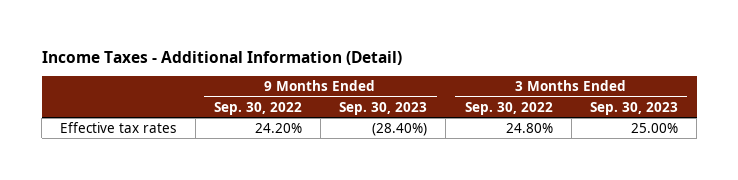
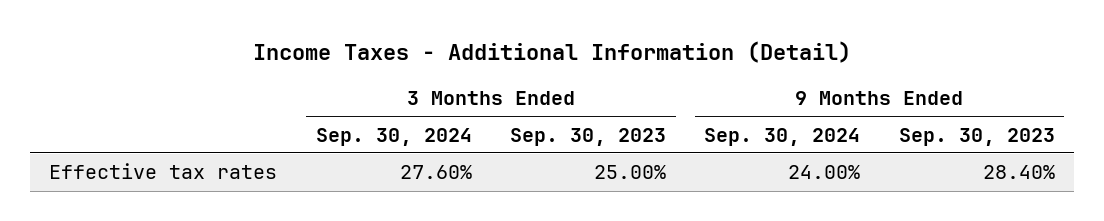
[213,101,302,115] Sep. 30, 2022 -> none
[464,101,553,115] Sep. 30, 2022 -> none
none -> [315,127,472,146] Sep. 30, 2024
none -> [704,127,861,146] Sep. 30, 2024
[372,123,428,137] (28.40%) -> [982,165,1055,180] 28.40%

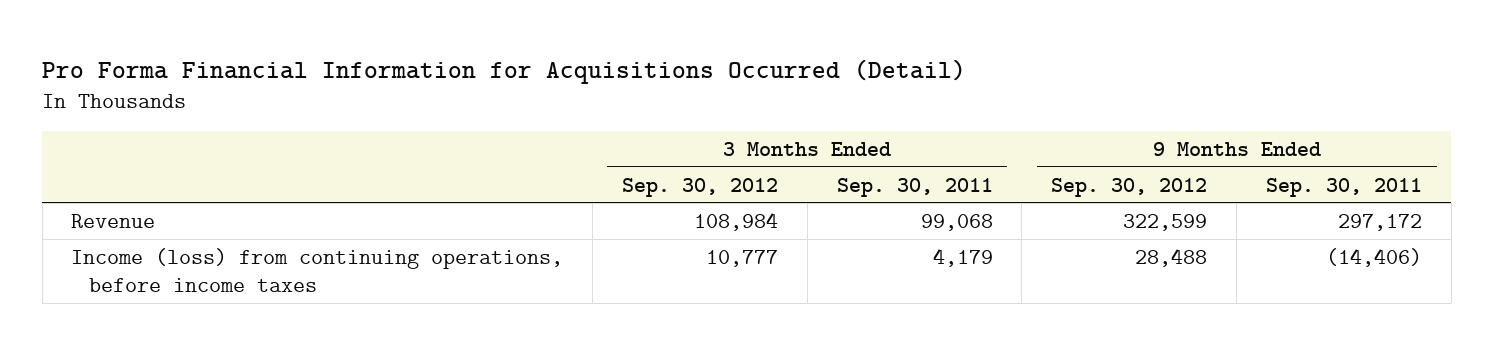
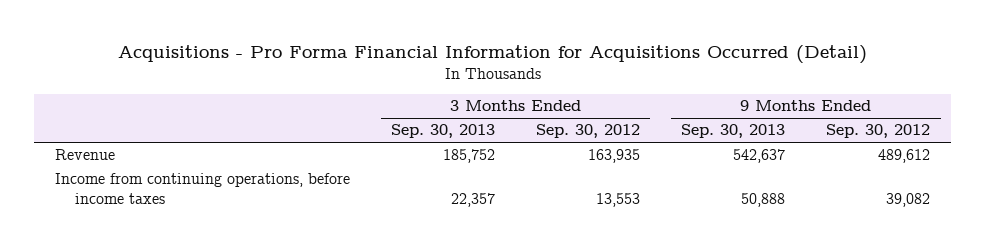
[42,58,967,84] Pro Forma Financial Information for Acquisitions Occurred (Detail) -> [117,45,867,65] Acquisitions - Pro Forma Financial Information for Acquisitions Occurred (Detail)
[836,177,993,197] Sep. 30, 2011 -> none
[1265,177,1422,197] Sep. 30, 2011 -> none
none -> [391,124,496,139] Sep. 30, 2013
none -> [681,124,786,139] Sep. 30, 2013
[694,211,779,231] 108,984 -> [588,149,641,164] 163,935
[1123,213,1208,231] 322,599 -> [878,149,931,164] 489,612
[71,247,564,293] Income (loss) from continuing operations, before income taxes -> [54,173,350,204] Income from continuing operations, before income taxes
[706,249,779,267] 10,777 -> [596,192,641,207] 13,553
[1135,247,1208,267] 28,488 -> [886,192,931,207] 39,082

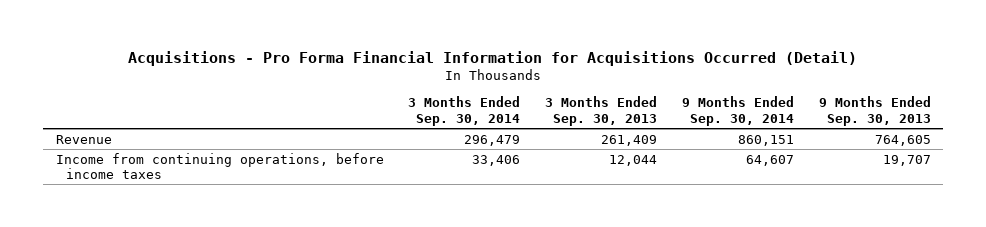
[536,124,641,139] Sep. 30, 2012 -> none
[826,124,931,139] Sep. 30, 2012 -> none
none -> [408,96,521,126] 3 Months Ended Sep. 30, 2014
none -> [681,96,794,126] 9 Months Ended Sep. 30, 2014
[443,149,496,164] 185,752 -> [601,134,658,146] 261,409
[733,149,786,164] 542,637 -> [874,134,931,146] 764,605
[451,192,496,207] 22,357 -> [609,154,658,166] 12,044
[741,192,786,207] 50,888 -> [882,154,931,166] 19,707

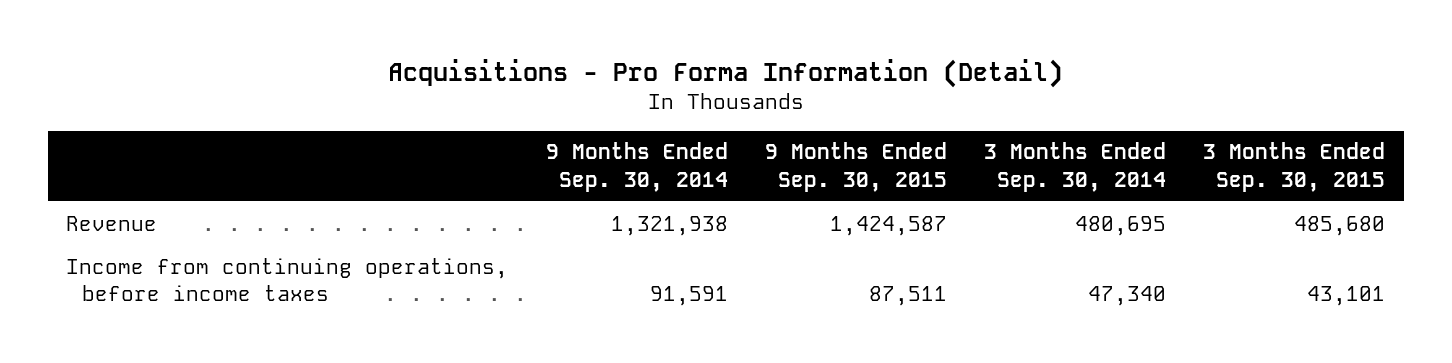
[128,51,858,67] Acquisitions - Pro Forma Financial Information for Acquisitions Occurred (Detail) -> [387,58,1063,88] Acquisitions - Pro Forma Information (Detail)
[545,96,658,126] 3 Months Ended Sep. 30, 2013 -> none
[818,96,931,126] 9 Months Ended Sep. 30, 2013 -> none
none -> [764,142,947,192] 9 Months Ended Sep. 30, 2015
none -> [1203,142,1386,192] 3 Months Ended Sep. 30, 2015
[464,134,521,146] 296,479 -> [1075,215,1167,236] 480,695
[737,134,794,146] 860,151 -> [610,215,728,236] 1,321,938
[472,154,521,166] 33,406 -> [1088,286,1167,307] 47,340
[745,154,794,166] 64,607 -> [649,286,728,307] 91,591

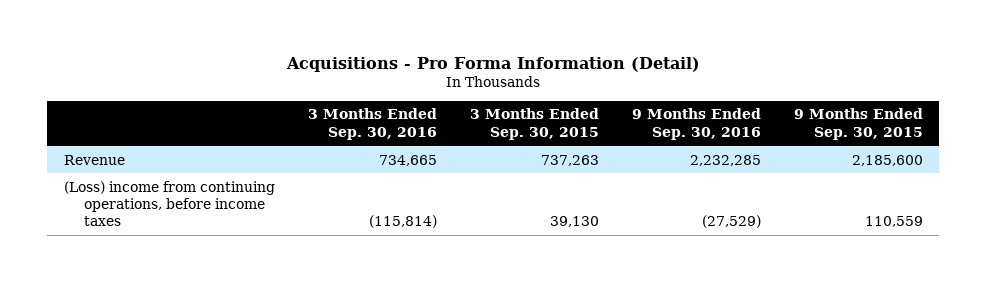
[545,142,728,192] 9 Months Ended Sep. 30, 2014 -> none
[984,142,1167,192] 3 Months Ended Sep. 30, 2014 -> none
none -> [307,108,437,140] 3 Months Ended Sep. 30, 2016
none -> [631,108,761,140] 9 Months Ended Sep. 30, 2016
[829,215,947,236] 1,424,587 -> [851,154,923,166] 2,185,600
[1294,215,1386,236] 485,680 -> [540,154,599,166] 737,263
[66,257,509,302] Income from continuing operations, before income taxes -> [63,180,275,227] (Loss) income from continuing operations, before income taxes
[868,286,947,307] 87,511 -> [864,216,923,228] 110,559
[1307,286,1386,307] 43,101 -> [549,216,599,228] 39,130

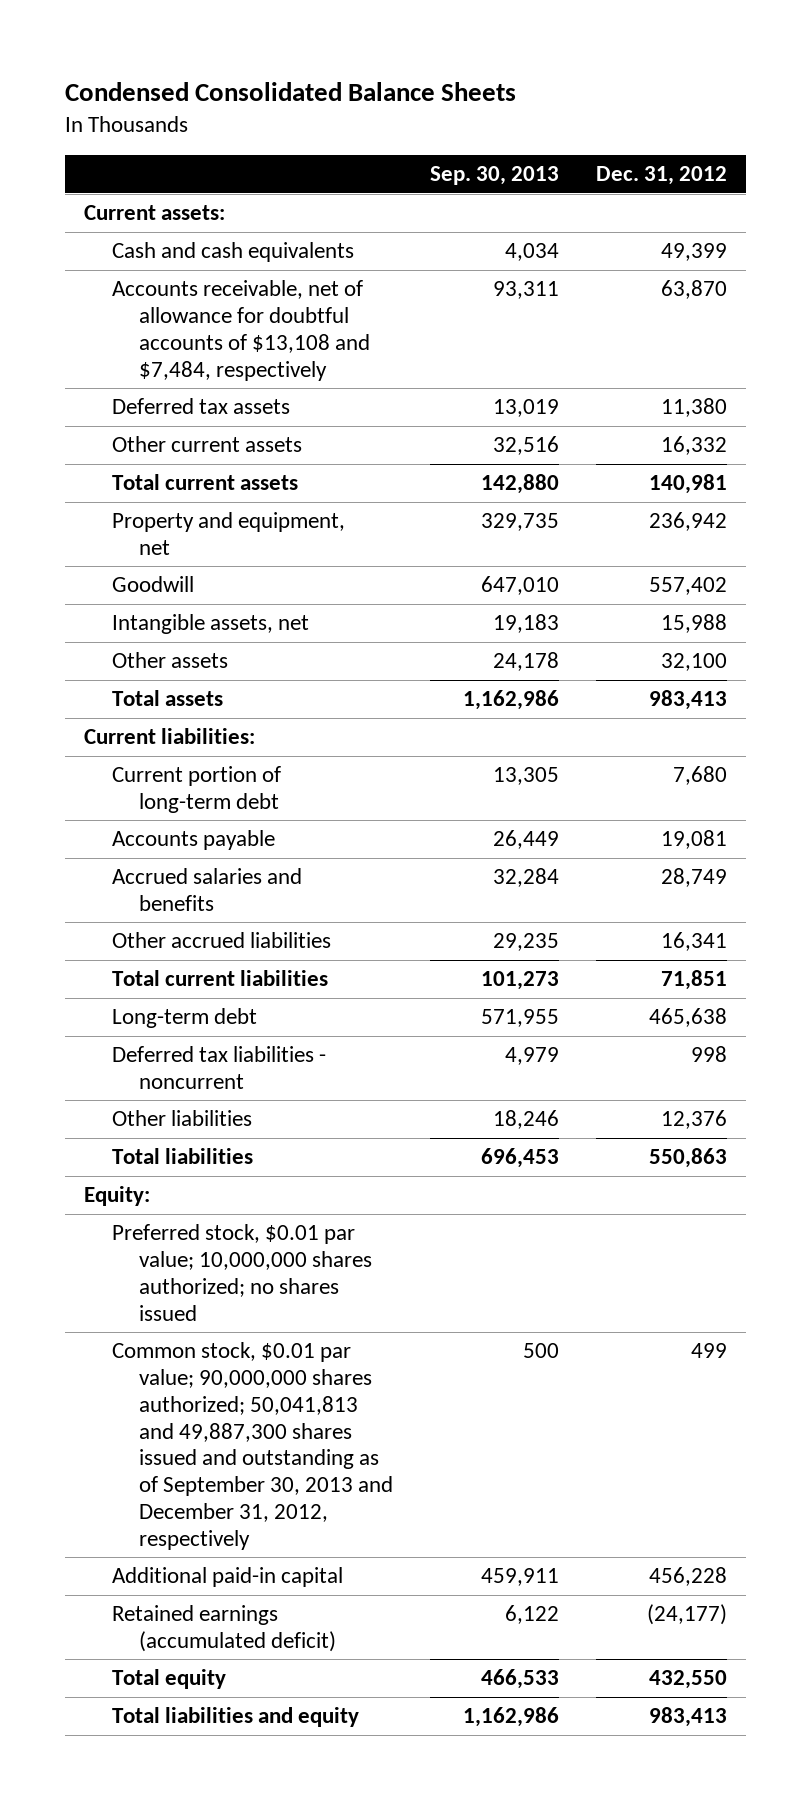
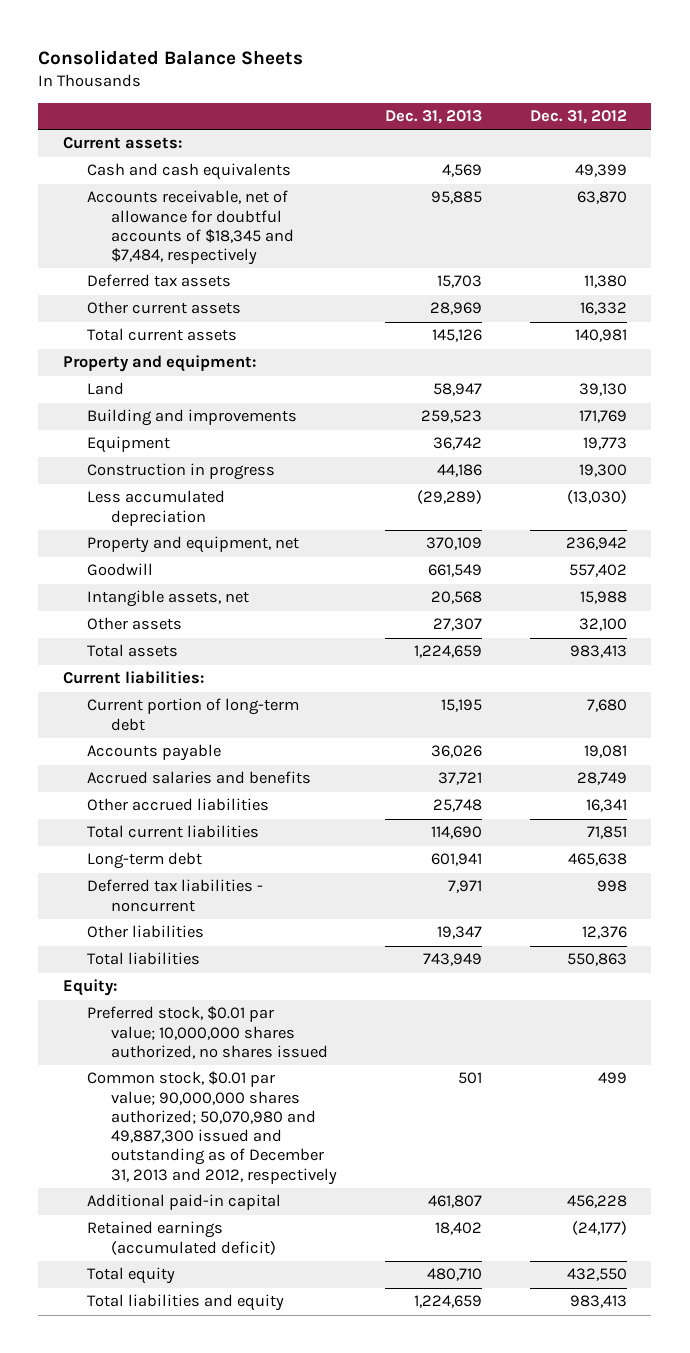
[65,82,517,102] Condensed Consolidated Balance Sheets -> [38,49,304,65] Consolidated Balance Sheets
[430,166,560,186] Sep. 30, 2013 -> none
none -> [384,110,482,125] Dec. 31, 2013
[111,280,371,381] Accounts receivable, net of allowance for doubtful accounts of $13,108 and $7,484, respectively -> [86,190,294,266] Accounts receivable, net of allowance for doubtful accounts of $18,345 and $7,484, respectively
none -> [62,355,256,373] Property and equipment:
none -> [86,382,124,396] Land
none -> [86,409,297,427] Building and improvements
none -> [86,436,170,454] Equipment
none -> [86,463,275,481] Construction in progress
none -> [86,490,225,526] Less accumulated depreciation
[111,1224,373,1321] Preferred stock, $0.01 par value; 10,000,000 shares authorized; no shares issued -> [86,1006,328,1059] Preferred stock, $0.01 par value; 10,000,000 shares authorized, no shares issued
[111,1342,394,1550] Common stock, $0.01 par value; 90,000,000 shares authorized; 50,041,813 and 49,887,300 shares issued and outstanding as of September 30, 2013 and December 31, 2012, respectively -> [86,1071,337,1185] Common stock, $0.01 par value; 90,000,000 shares authorized; 50,070,980 and 49,887,300 issued and outstanding as of December 31, 2013 and 2012, respectively

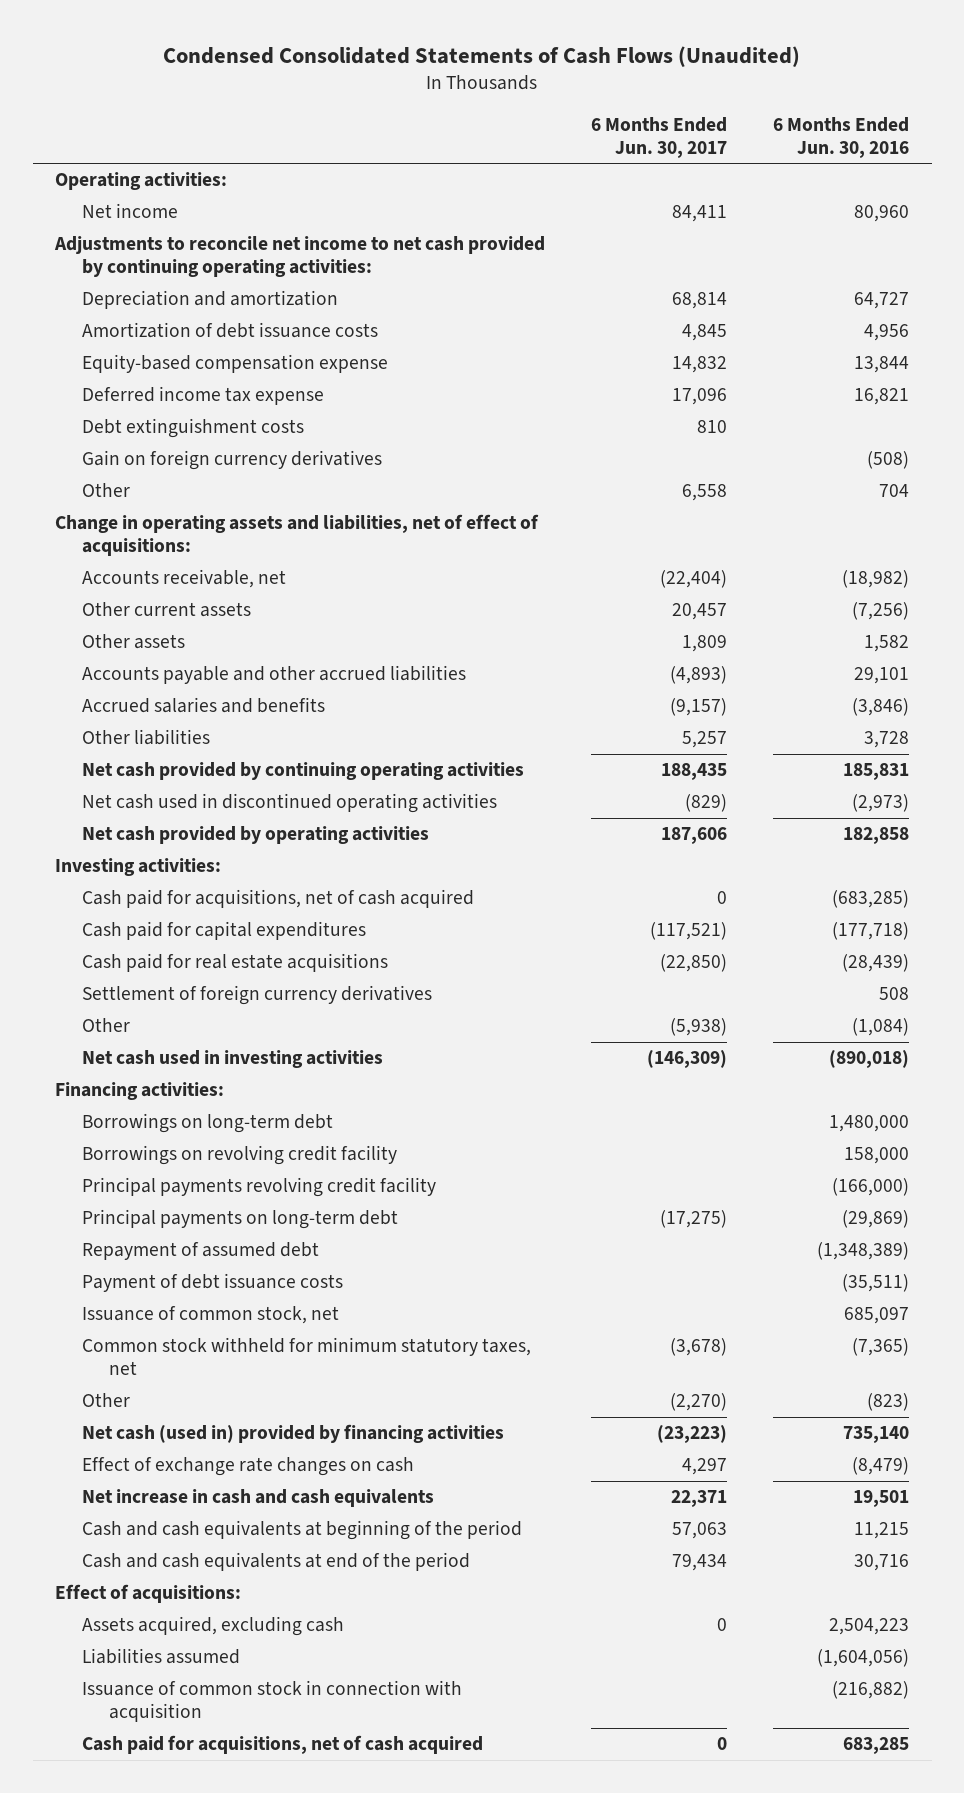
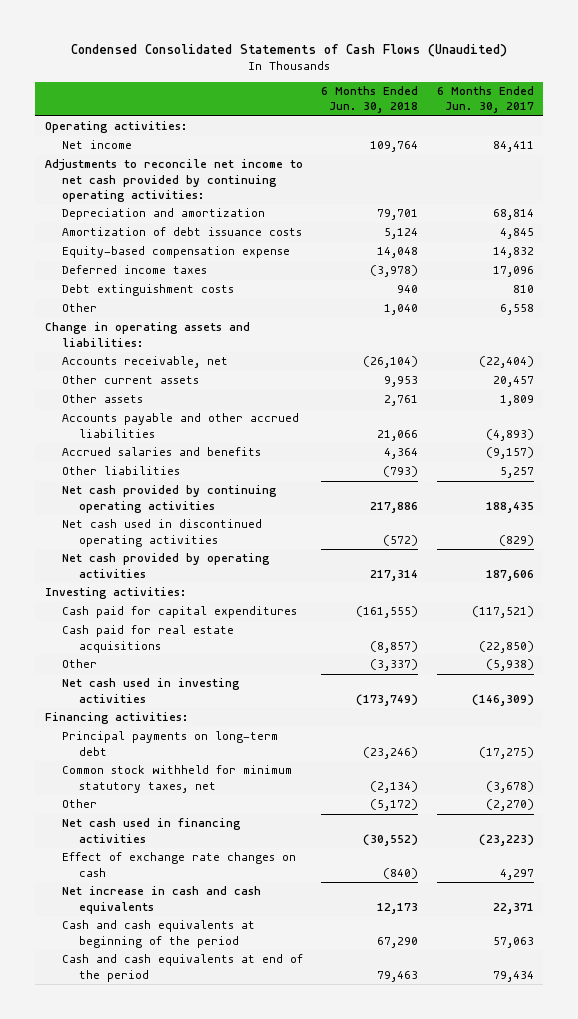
[773,116,910,158] 6 Months Ended Jun. 30, 2016 -> none
none -> [321,86,419,114] 6 Months Ended Jun. 30, 2018
[82,386,325,406] Deferred income tax expense -> [61,265,207,275] Deferred income taxes
[82,450,383,471] Gain on foreign currency derivatives -> none
[55,514,540,557] Change in operating assets and liabilities, net of effect of acquisitions: -> [44,322,250,347] Change in operating assets and liabilities:
[82,889,475,909] Cash paid for acquisitions, net of cash acquired -> none
[82,985,433,1006] Settlement of foreign currency derivatives -> none
[82,1113,334,1134] Borrowings on long-term debt -> none
[82,1145,398,1166] Borrowings on revolving credit facility -> none
[82,1177,437,1198] Principal payments revolving credit facility -> none
[82,1242,320,1261] Repayment of assumed debt -> none
[82,1273,344,1293] Payment of debt issuance costs -> none
[82,1306,340,1325] Issuance of common stock, net -> none
[82,1424,505,1444] Net cash (used in) provided by financing activities -> [61,818,241,843] Net cash used in financing activities
[55,1584,242,1604] Effect of acquisitions: -> none
[82,1616,345,1637] Assets acquired, excluding cash -> none
[82,1648,241,1665] Liabilities assumed -> none
[82,1680,463,1723] Issuance of common stock in connection with acquisition -> none
[82,1735,484,1755] Cash paid for acquisitions, net of cash acquired -> none

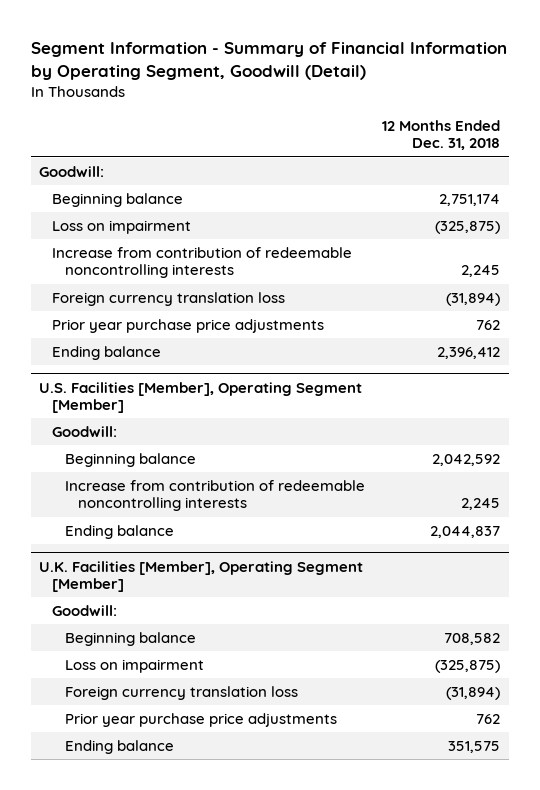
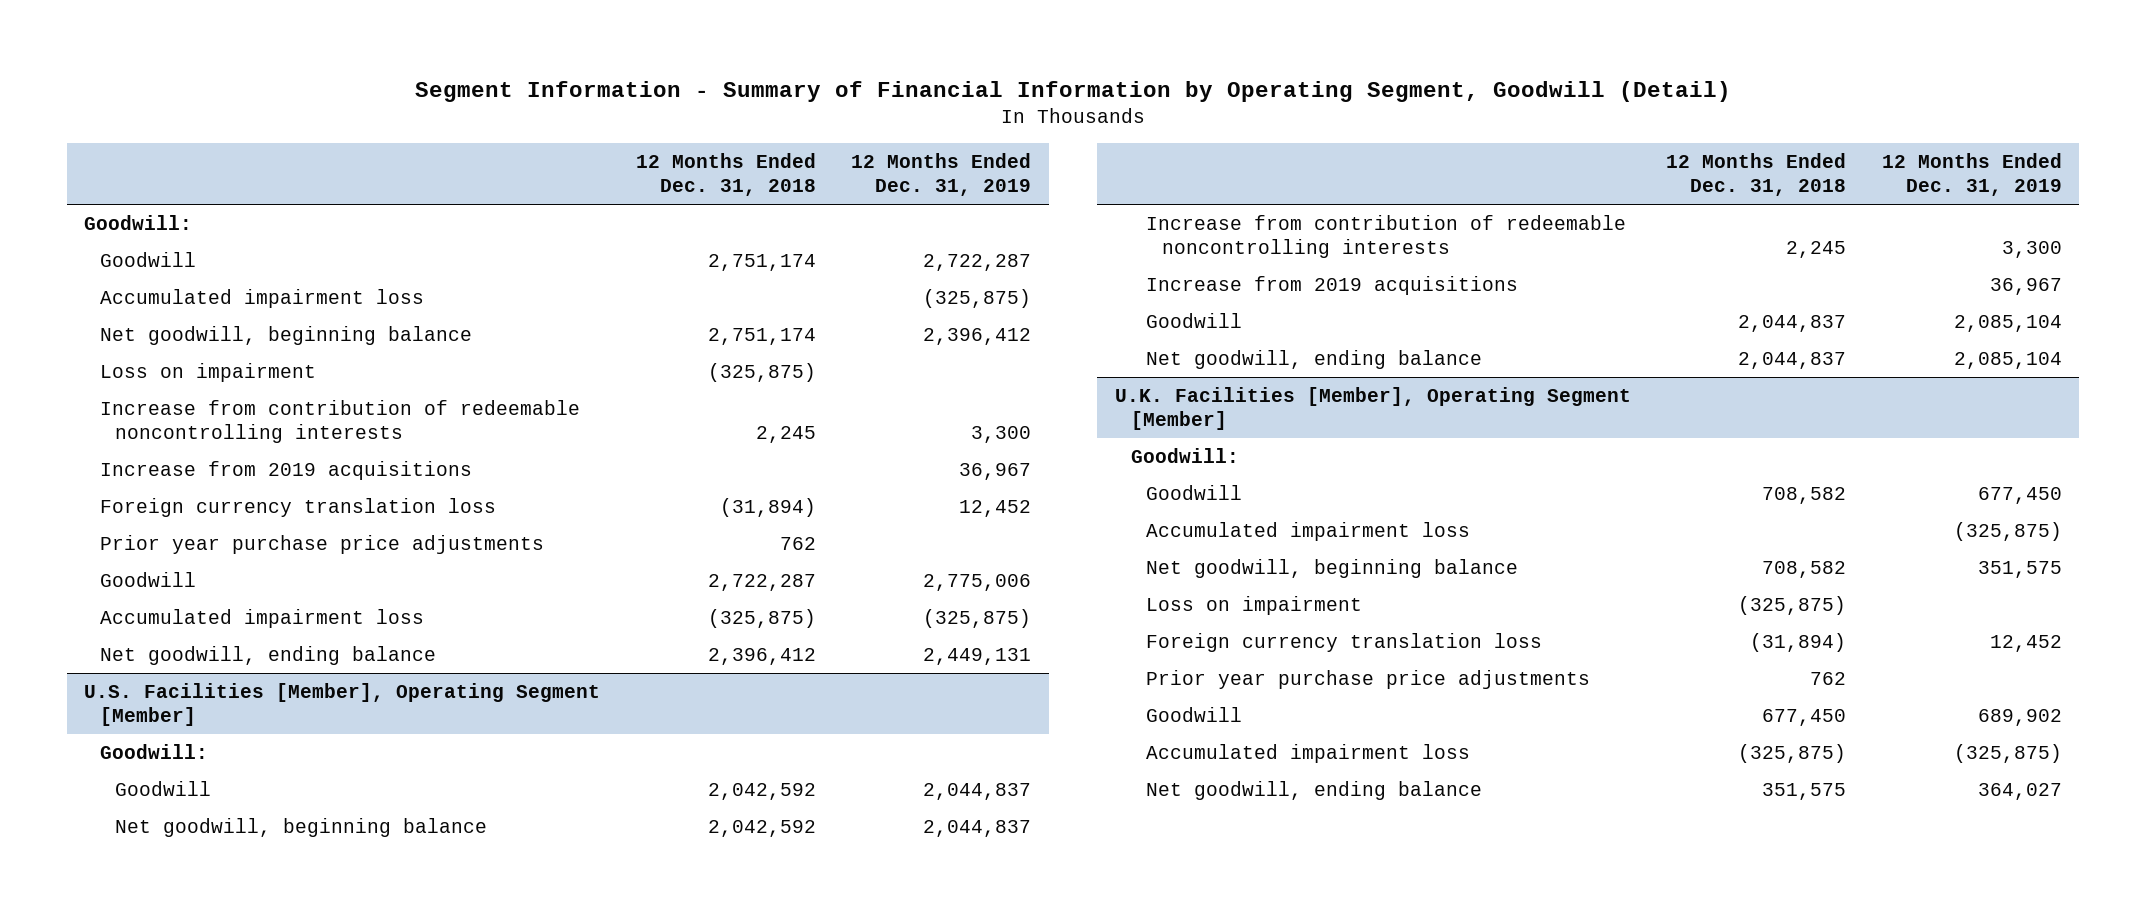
none -> [850,152,1031,196] 12 Months Ended Dec. 31, 2019
none -> [99,251,196,267] Goodwill
none -> [99,288,424,308] Accumulated impairment loss
[52,192,184,207] Beginning balance -> [99,325,472,345] Net goodwill, beginning balance
none -> [99,460,472,480] Increase from 2019 acquisitions
none -> [99,571,196,587] Goodwill
none -> [99,608,424,628] Accumulated impairment loss
[52,345,162,360] Ending balance -> [99,645,436,665] Net goodwill, ending balance
none -> [115,780,212,796] Goodwill
[65,452,197,467] Beginning balance -> [115,817,488,837] Net goodwill, beginning balance
none -> [1146,275,1519,295] Increase from 2019 acquisitions
none -> [1146,312,1243,328] Goodwill
[65,524,175,539] Ending balance -> [1146,349,1483,369] Net goodwill, ending balance
none -> [1146,484,1243,500] Goodwill
none -> [1146,521,1471,541] Accumulated impairment loss
[65,631,197,646] Beginning balance -> [1146,558,1519,578] Net goodwill, beginning balance
none -> [1146,706,1243,722] Goodwill
none -> [1146,743,1471,763] Accumulated impairment loss
[65,739,175,754] Ending balance -> [1146,780,1483,800] Net goodwill, ending balance

